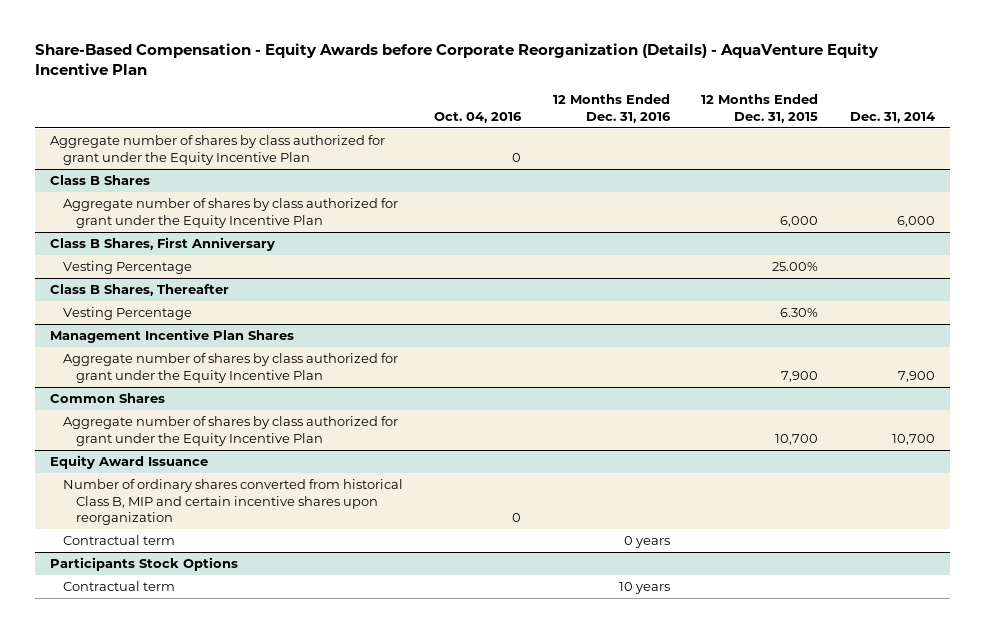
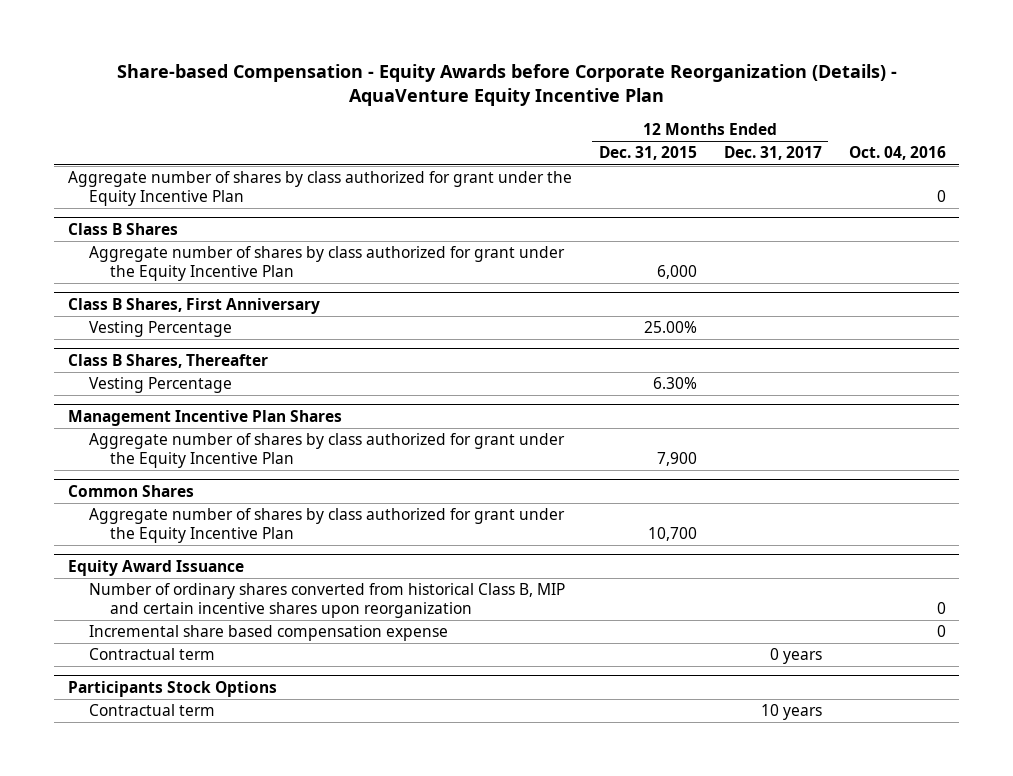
[34,43,879,76] Share-Based Compensation - Equity Awards before Corporate Reorganization (Details) - AquaVenture Equity Incentive Plan -> [116,64,897,107] Share-based Compensation - Equity Awards before Corporate Reorganization (Details) - AquaVenture Equity Incentive Plan
[552,94,671,124] 12 Months Ended Dec. 31, 2016 -> none
[849,112,935,124] Dec. 31, 2014 -> none
none -> [723,146,822,161] Dec. 31, 2017
none -> [88,625,448,642] Incremental share based compensation expense

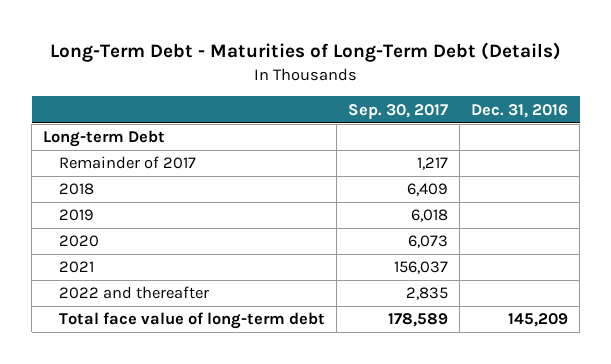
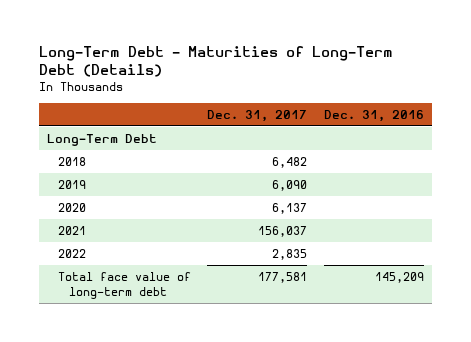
[348,103,449,119] Sep. 30, 2017 -> none
none -> [207,109,308,122] Dec. 31, 2017
[58,156,196,170] Remainder of 2017 -> none
[43,130,166,148] Long-term Debt -> [46,133,157,146] Long-Term Debt
[58,286,209,300] 2022 and thereafter -> none
none -> [58,248,87,258] 2022

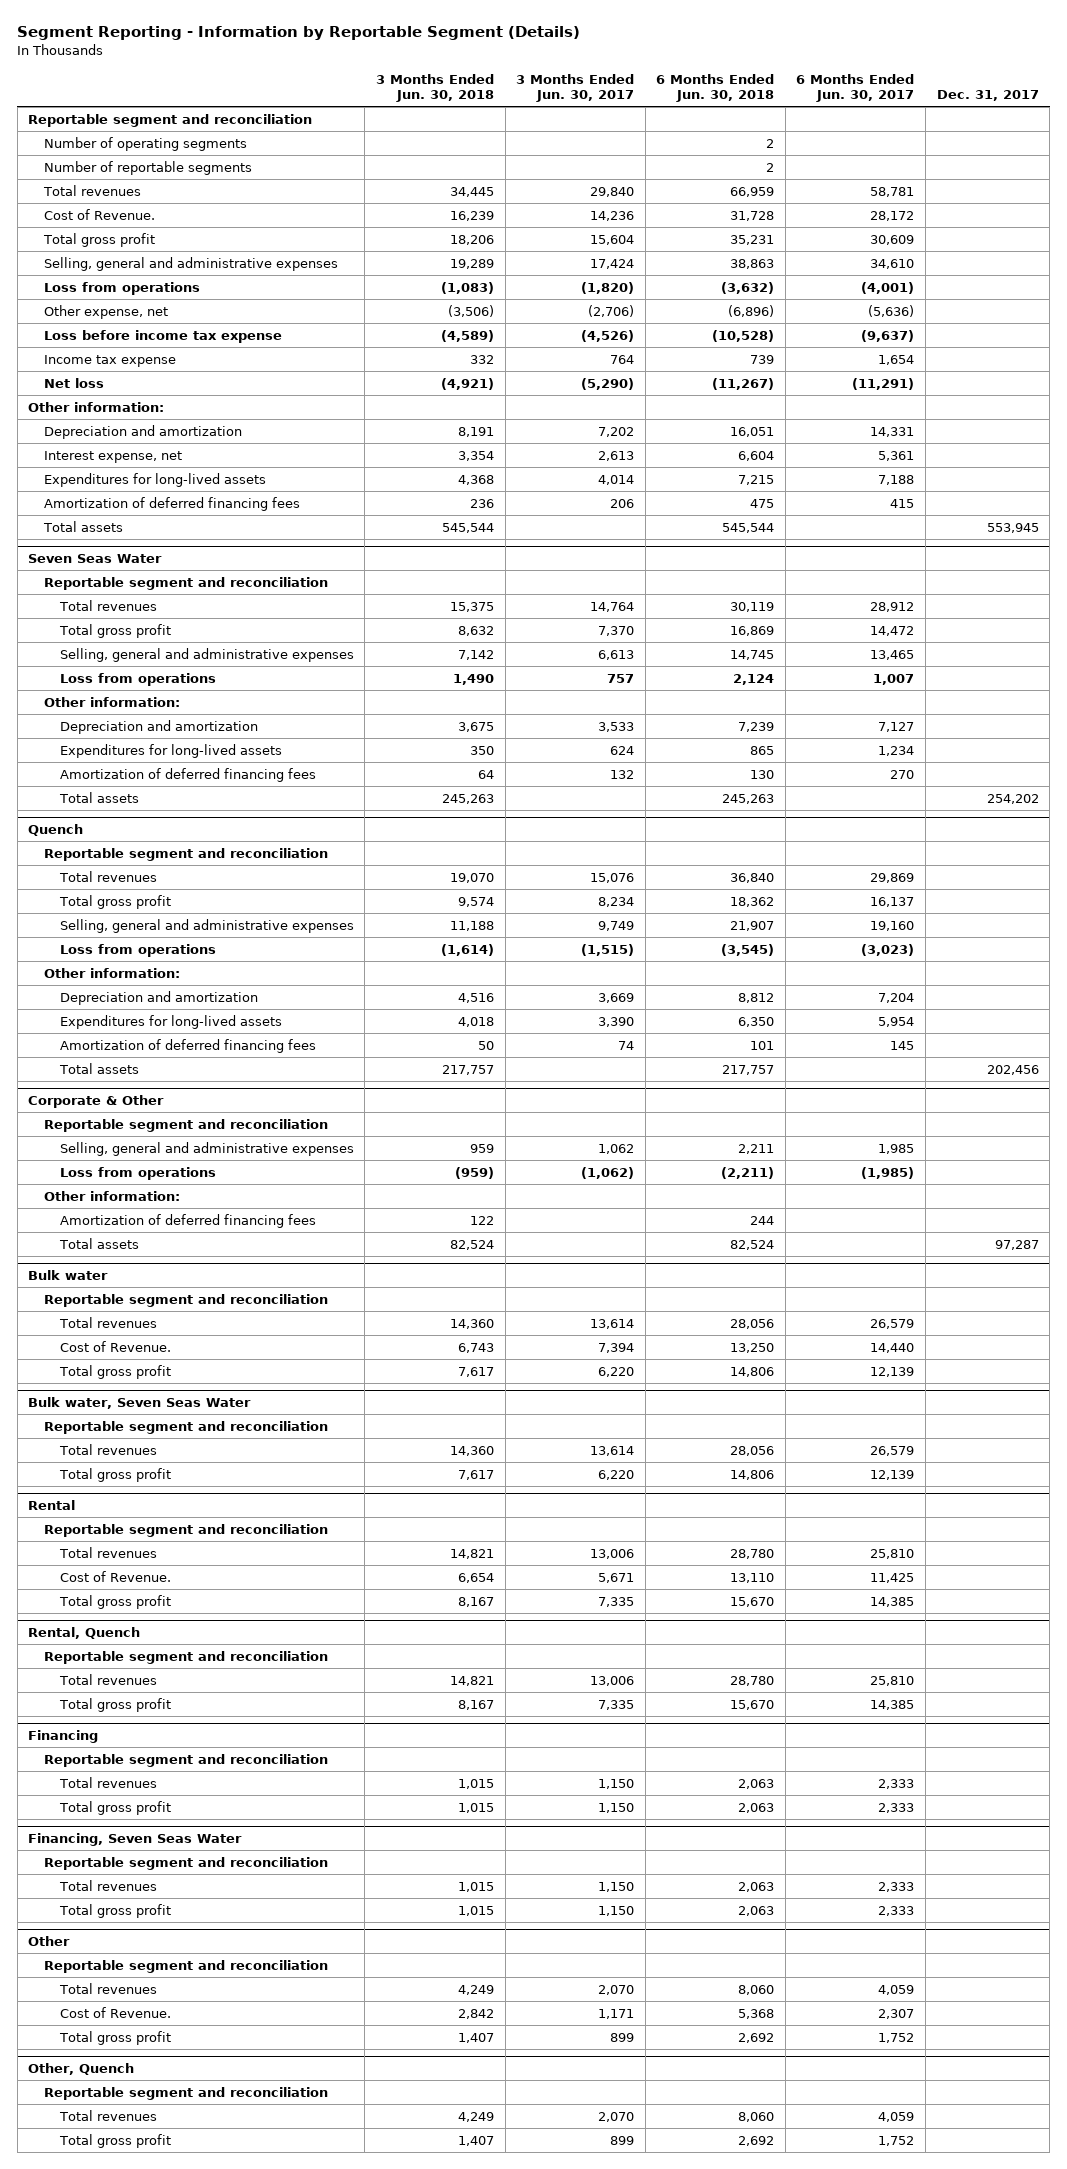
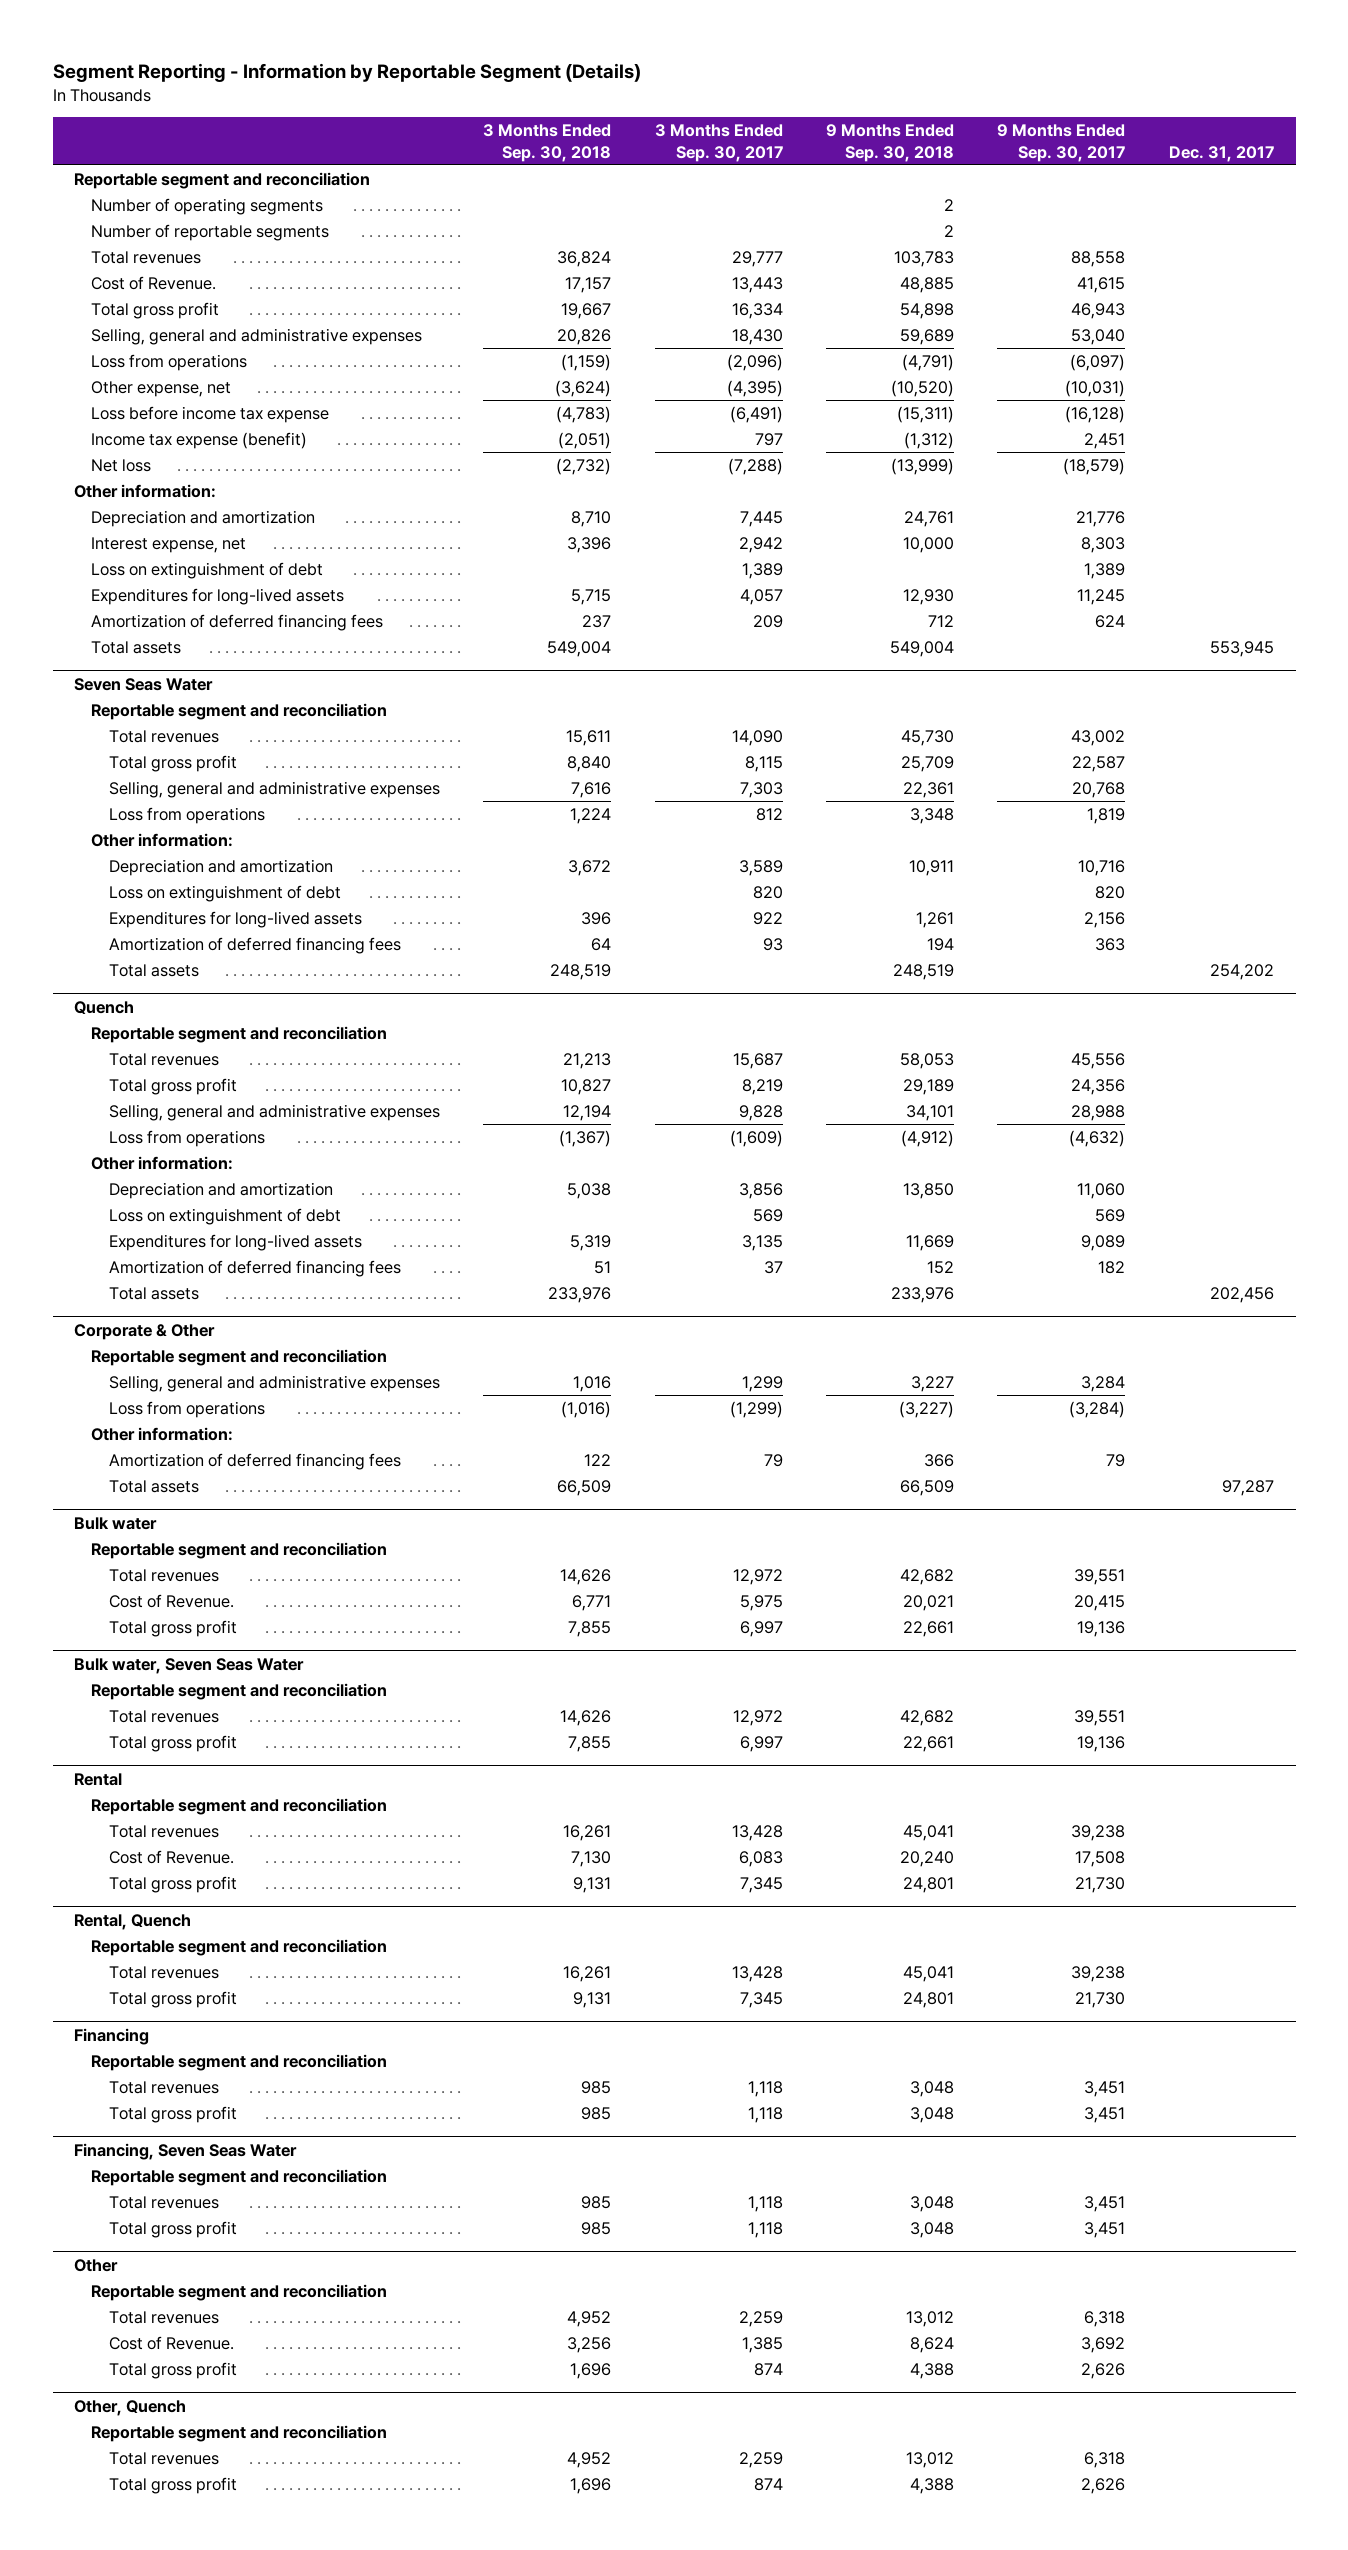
[376,74,495,103] 3 Months Ended Jun. 30, 2018 -> none
[516,74,635,103] 3 Months Ended Jun. 30, 2017 -> none
[656,74,775,103] 6 Months Ended Jun. 30, 2018 -> none
[796,74,915,103] 6 Months Ended Jun. 30, 2017 -> none
none -> [483,124,612,162] 3 Months Ended Sep. 30, 2018
none -> [654,124,783,162] 3 Months Ended Sep. 30, 2017
none -> [826,124,955,162] 9 Months Ended Sep. 30, 2018
none -> [997,124,1126,162] 9 Months Ended Sep. 30, 2017
[44,354,177,367] Income tax expense -> [91,431,308,449] Income tax expense (benefit)
none -> [91,561,324,579] Loss on extinguishment of debt
none -> [108,884,341,902] Loss on extinguishment of debt
none -> [108,1207,341,1225] Loss on extinguishment of debt

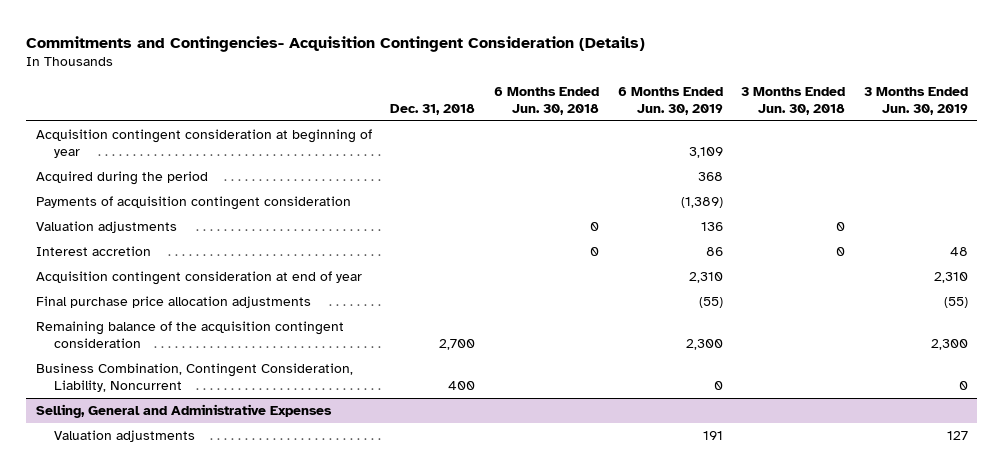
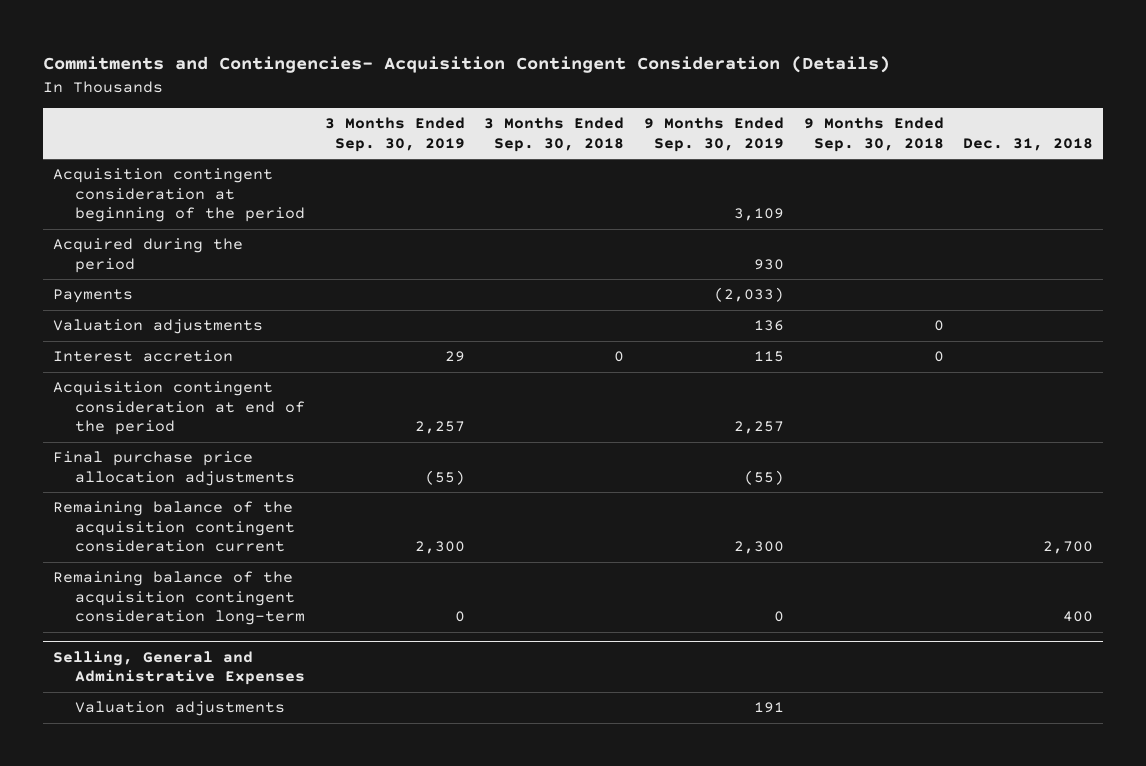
[493,87,599,116] 6 Months Ended Jun. 30, 2018 -> none
[617,87,723,116] 6 Months Ended Jun. 30, 2019 -> none
[741,87,846,116] 3 Months Ended Jun. 30, 2018 -> none
[863,87,968,116] 3 Months Ended Jun. 30, 2019 -> none
none -> [324,117,465,152] 3 Months Ended Sep. 30, 2019
none -> [484,117,625,152] 3 Months Ended Sep. 30, 2018
none -> [643,117,784,152] 9 Months Ended Sep. 30, 2019
none -> [803,117,944,152] 9 Months Ended Sep. 30, 2018
[35,129,372,158] Acquisition contingent consideration at beginning of year -> [53,168,305,222] Acquisition contingent consideration at beginning of the period
[35,196,351,211] Payments of acquisition contingent consideration -> [53,289,134,304] Payments
[35,271,362,286] Acquisition contingent consideration at end of year -> [53,381,305,435] Acquisition contingent consideration at end of the period
[35,321,344,348] Remaining balance of the acquisition contingent consideration -> [53,501,295,552] Remaining balance of the acquisition contingent consideration current
[35,363,353,392] Business Combination, Contingent Consideration, Liability, Noncurrent -> [53,571,305,625] Remaining balance of the acquisition contingent consideration long-term

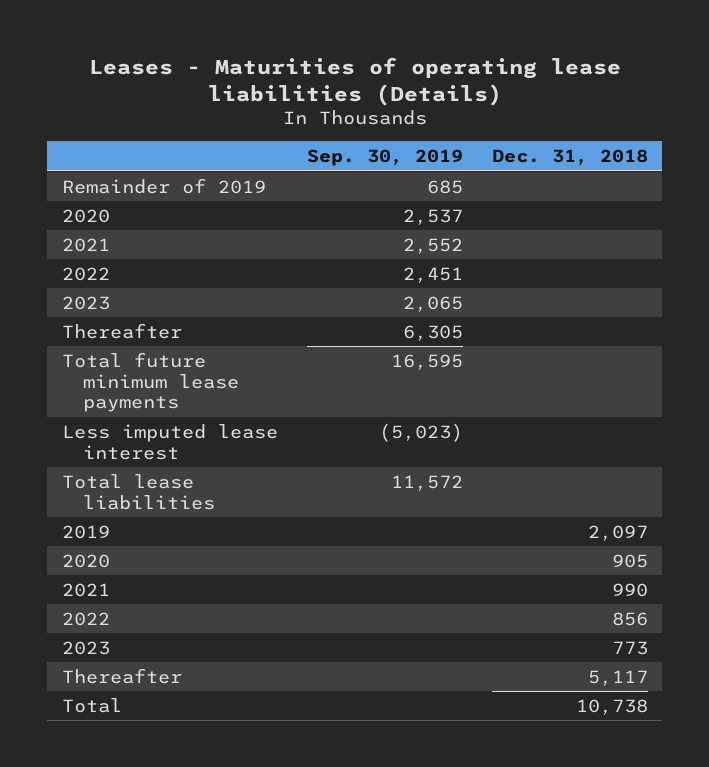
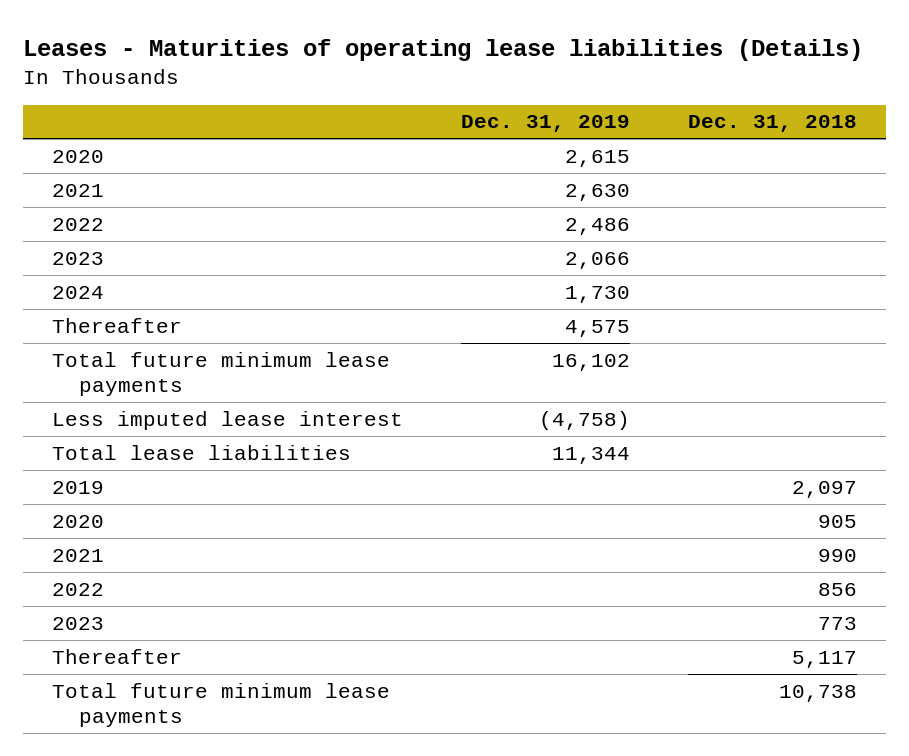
[306,149,463,167] Sep. 30, 2019 -> none
none -> [461,115,631,133] Dec. 31, 2019
[61,177,266,194] Remainder of 2019 -> none
none -> [52,285,105,299] 2024
[61,697,122,713] Total -> [52,682,391,727] Total future minimum lease payments

